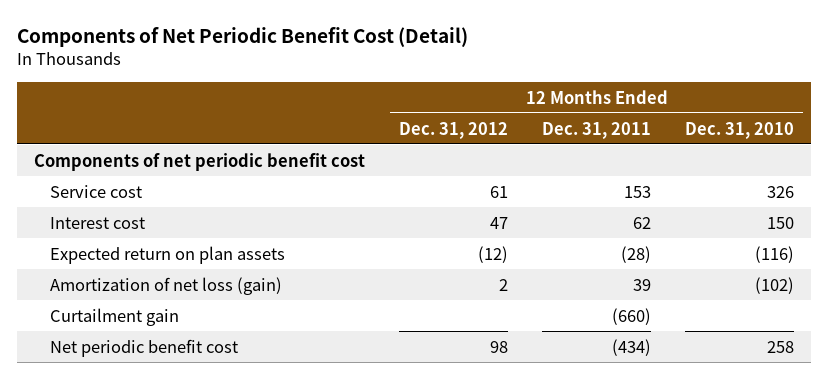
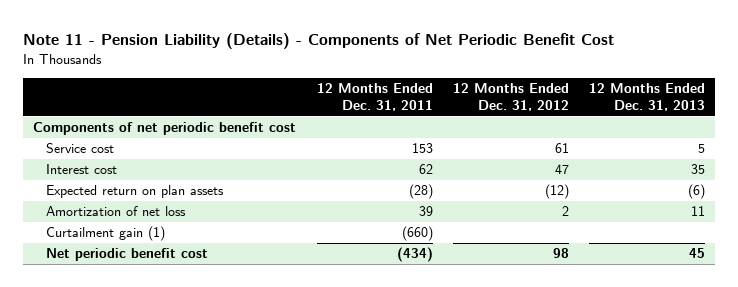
[16,26,468,47] Components of Net Periodic Benefit Cost (Detail) -> [23,32,615,49] Note 11 - Pension Liability (Details) - Components of Net Periodic Benefit Cost
[685,121,795,139] Dec. 31, 2010 -> none
none -> [589,83,706,112] 12 Months Ended Dec. 31, 2013
[49,276,282,295] Amortization of net loss (gain) -> [45,206,186,217] Amortization of net loss
[49,307,179,326] Curtailment gain -> [45,226,165,242] Curtailment gain (1)

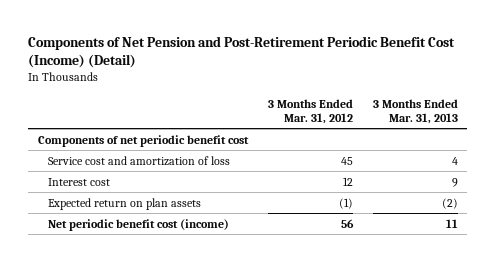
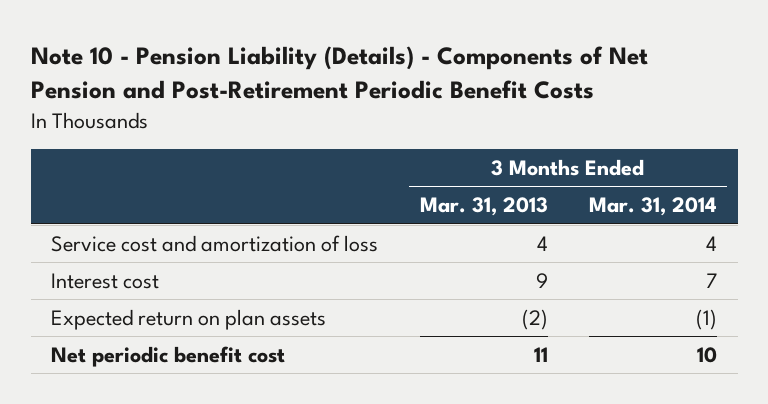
[28,35,456,69] Components of Net Pension and Post-Retirement Periodic Benefit Cost (Income) (Detail) -> [30,46,648,100] Note 10 - Pension Liability (Details) - Components of Net Pension and Post-Retirement Periodic Benefit Costs
[267,98,353,124] 3 Months Ended Mar. 31, 2012 -> none
none -> [589,197,718,217] Mar. 31, 2014
[38,134,250,147] Components of net periodic benefit cost -> none
[47,218,229,231] Net periodic benefit cost (income) -> [51,345,286,367] Net periodic benefit cost

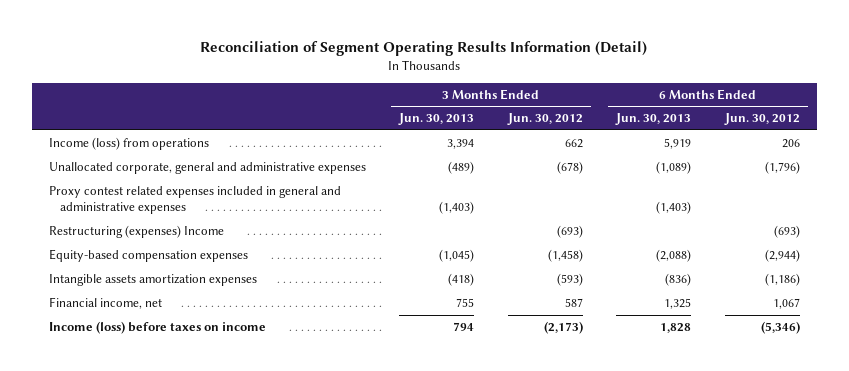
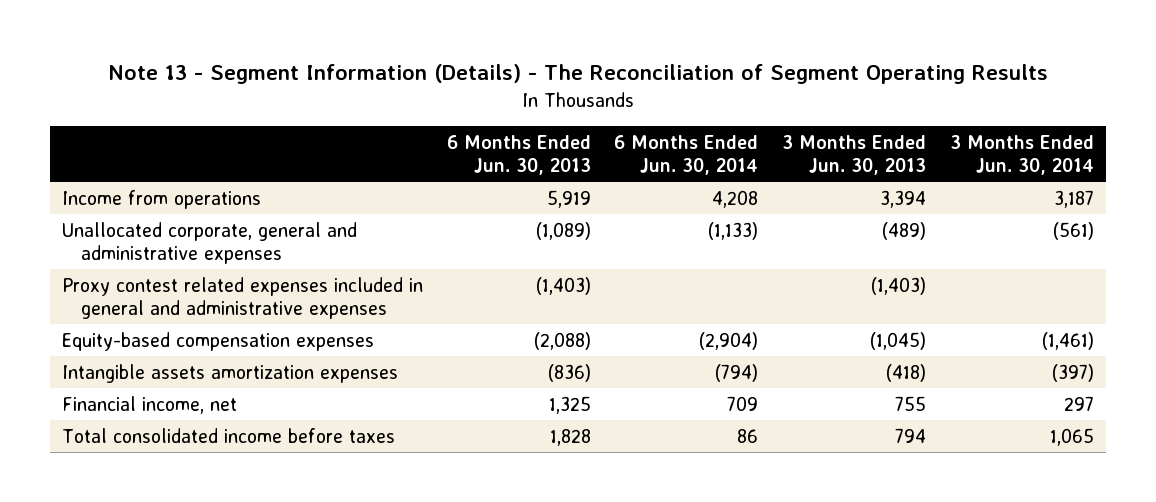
[200,41,648,57] Reconciliation of Segment Operating Results Information (Detail) -> [107,64,1048,85] Note 13 - Segment Information (Details) - The Reconciliation of Segment Operating Results
[506,113,583,126] Jun. 30, 2012 -> none
[723,113,800,126] Jun. 30, 2012 -> none
none -> [614,134,759,175] 6 Months Ended Jun. 30, 2014
none -> [949,134,1094,175] 3 Months Ended Jun. 30, 2014
[48,137,209,151] Income (loss) from operations -> [61,189,261,209] Income from operations
[48,225,224,239] Restructuring (expenses) Income -> none
[48,321,266,335] Income (loss) before taxes on income -> [61,427,395,443] Total consolidated income before taxes

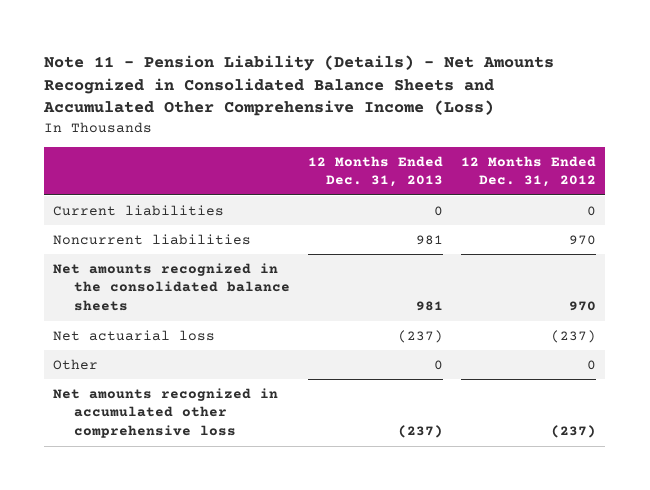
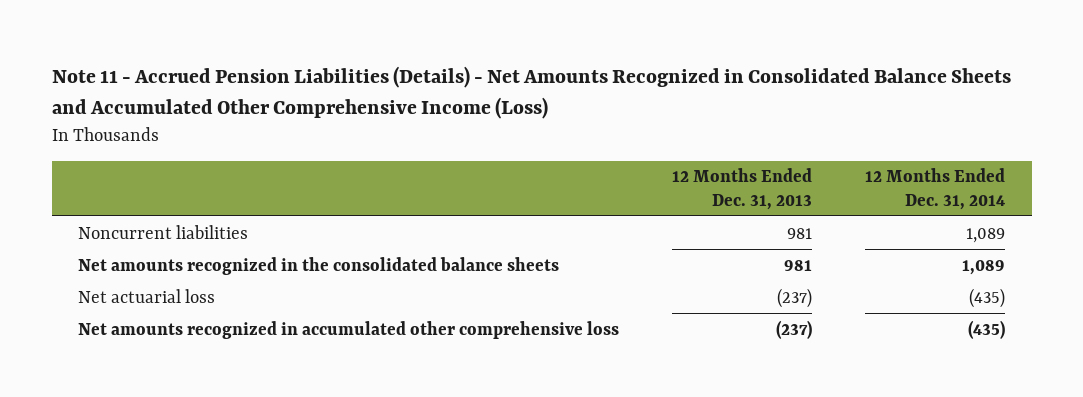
[43,54,555,117] Note 11 - Pension Liability (Details) - Net Amounts Recognized in Consolidated Balance Sheets and Accumulated Other Comprehensive Income (Loss) -> [51,65,1011,119] Note 11 - Accrued Pension Liabilities (Details) - Net Amounts Recognized in Consolidated Balance Sheets and Accumulated Other Comprehensive Income (Loss)
[461,155,597,188] 12 Months Ended Dec. 31, 2012 -> none
none -> [865,168,1006,210] 12 Months Ended Dec. 31, 2014
[53,204,225,216] Current liabilities -> none
[53,358,99,370] Other -> none

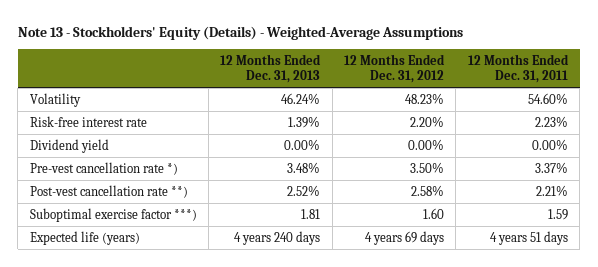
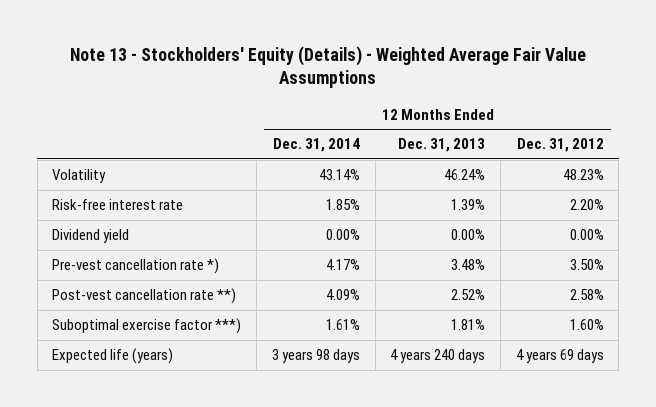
[17,25,463,40] Note 13 - Stockholders' Equity (Details) - Weighted-Average Assumptions -> [70,45,587,89] Note 13 - Stockholders' Equity (Details) - Weighted Average Fair Value Assumptions
[467,54,569,83] 12 Months Ended Dec. 31, 2011 -> none
none -> [272,138,360,153] Dec. 31, 2014
[301,208,321,219] 1.81 -> [451,319,486,331] 1.81%
[423,207,445,219] 1.60 -> [569,319,604,331] 1.60%

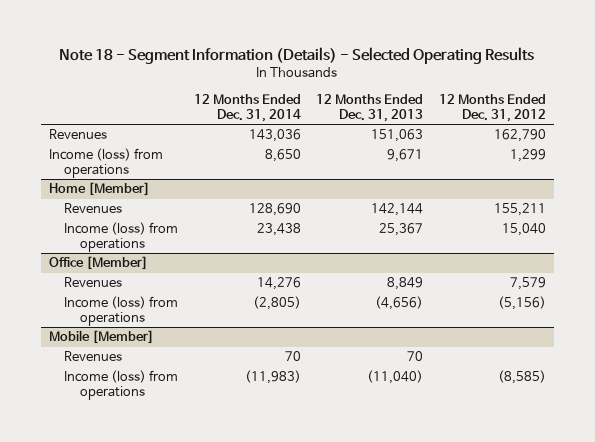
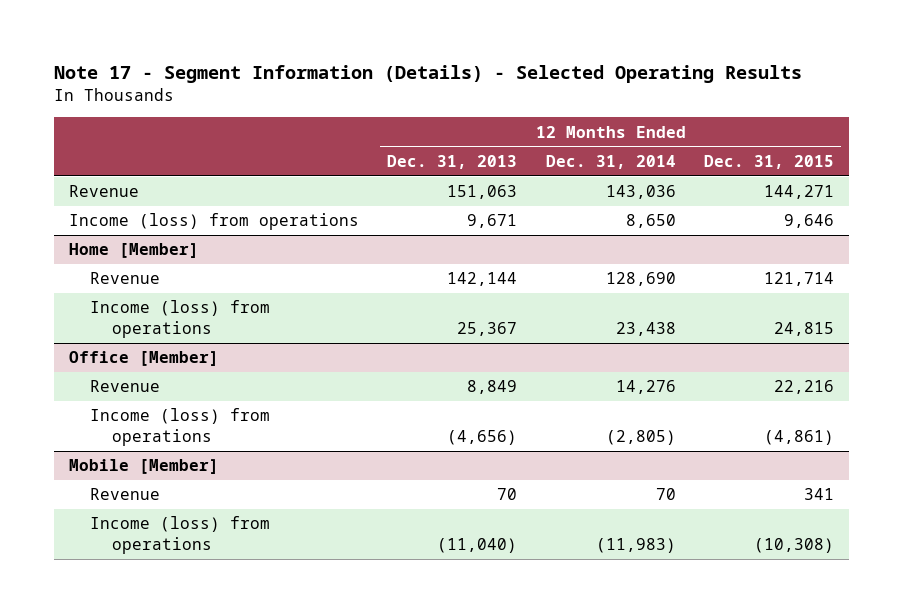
[59,47,535,65] Note 18 - Segment Information (Details) - Selected Operating Results -> [54,65,803,84] Note 17 - Segment Information (Details) - Selected Operating Results
[438,93,546,122] 12 Months Ended Dec. 31, 2012 -> none
none -> [704,154,835,169] Dec. 31, 2015
[48,129,107,140] Revenues -> [68,185,139,198] Revenue
[64,203,123,214] Revenues -> [90,272,161,285] Revenue
[64,277,123,288] Revenues -> [90,380,161,393] Revenue
[64,351,123,362] Revenues -> [90,488,161,501] Revenue

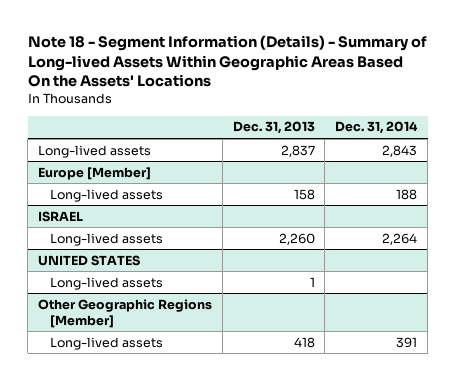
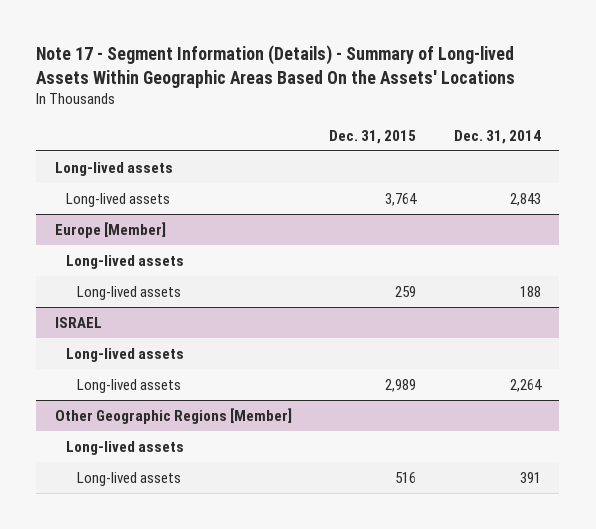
[27,35,427,88] Note 18 - Segment Information (Details) - Summary of Long-lived Assets Within Geographic Areas Based On the Assets' Locations -> [36,45,516,88] Note 17 - Segment Information (Details) - Summary of Long-lived Assets Within Geographic Areas Based On the Assets' Locations
[232,121,315,135] Dec. 31, 2013 -> none
none -> [329,129,417,144] Dec. 31, 2015
none -> [55,162,174,177] Long-lived assets
none -> [65,255,184,270] Long-lived assets
[38,254,141,266] UNITED STATES -> none
[49,232,163,246] Long-lived assets -> [76,379,181,394] Long-lived assets
none -> [65,441,184,456] Long-lived assets

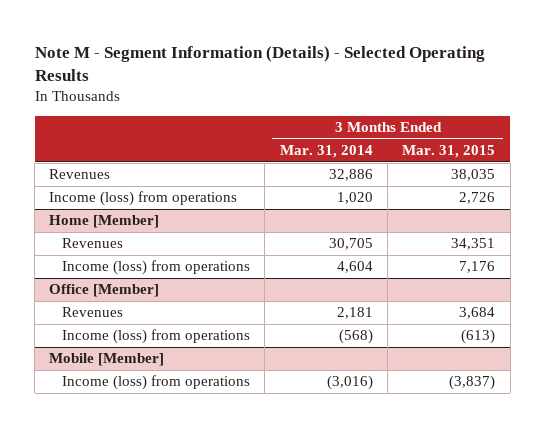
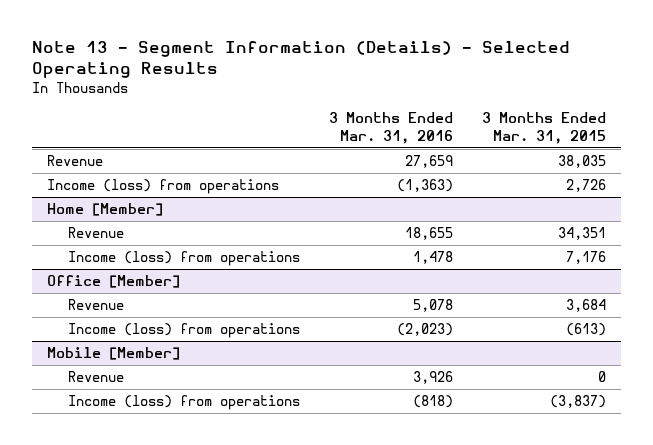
[34,45,485,81] Note M - Segment Information (Details) - Selected Operating Results -> [31,41,570,79] Note 13 - Segment Information (Details) - Selected Operating Results
[279,144,373,158] Mar. 31, 2014 -> none
none -> [328,112,453,145] 3 Months Ended Mar. 31, 2016
[49,169,111,180] Revenues -> [46,154,103,166] Revenue
[62,238,124,249] Revenues -> [67,226,124,238] Revenue
[62,307,124,318] Revenues -> [67,298,124,310] Revenue
none -> [67,370,124,382] Revenue

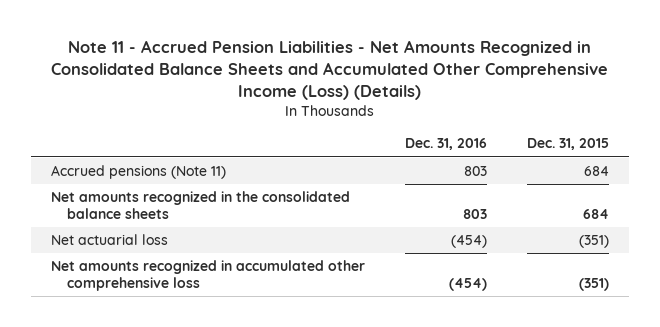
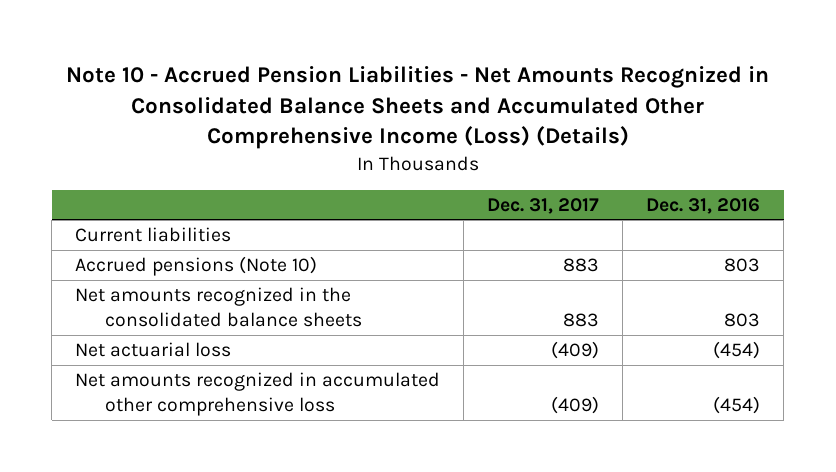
[51,39,609,100] Note 11 - Accrued Pension Liabilities - Net Amounts Recognized in Consolidated Balance Sheets and Accumulated Other Comprehensive Income (Loss) (Details) -> [65,66,769,150] Note 10 - Accrued Pension Liabilities - Net Amounts Recognized in Consolidated Balance Sheets and Accumulated Other Comprehensive Income (Loss) (Details)
[527,138,610,151] Dec. 31, 2015 -> none
none -> [487,197,600,214] Dec. 31, 2017
none -> [75,227,232,243] Current liabilities
[50,165,226,180] Accrued pensions (Note 11) -> [75,256,318,277] Accrued pensions (Note 10)

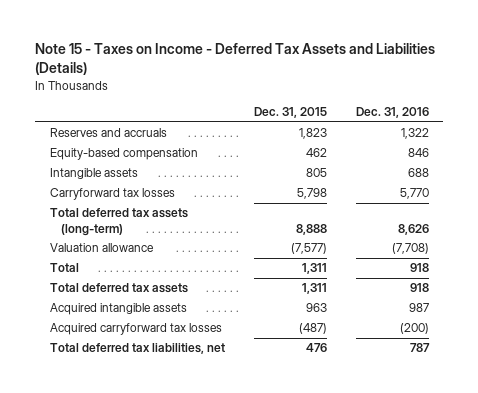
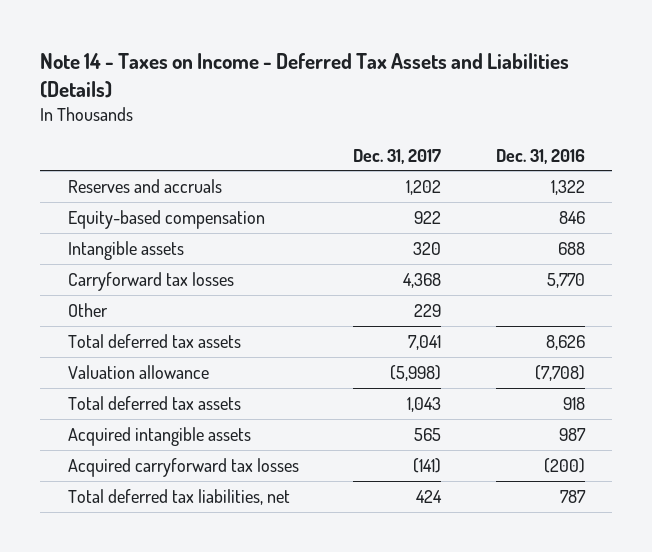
[35,43,436,76] Note 15 - Taxes on Income - Deferred Tax Assets and Liabilities (Details) -> [40,52,570,98] Note 14 - Taxes on Income - Deferred Tax Assets and Liabilities (Details)
[253,107,327,119] Dec. 31, 2015 -> none
none -> [353,148,442,164] Dec. 31, 2017
none -> [67,302,108,317] Other
[49,208,188,236] Total deferred tax assets (long-term) -> [67,333,241,348] Total deferred tax assets
[49,263,79,273] Total -> none

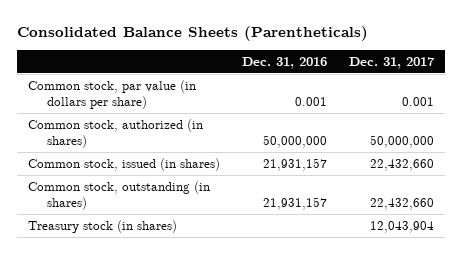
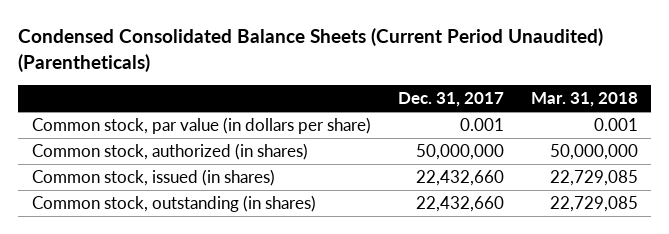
[17,26,369,42] Consolidated Balance Sheets (Parentheticals) -> [18,28,604,72] Condensed Consolidated Balance Sheets (Current Period Unaudited) (Parentheticals)
[241,57,327,70] Dec. 31, 2016 -> none
none -> [530,92,638,108] Mar. 31, 2018
[27,219,177,233] Treasury stock (in shares) -> none

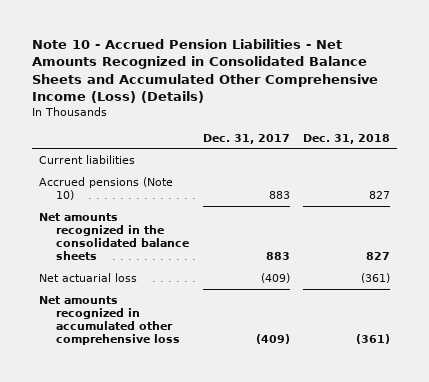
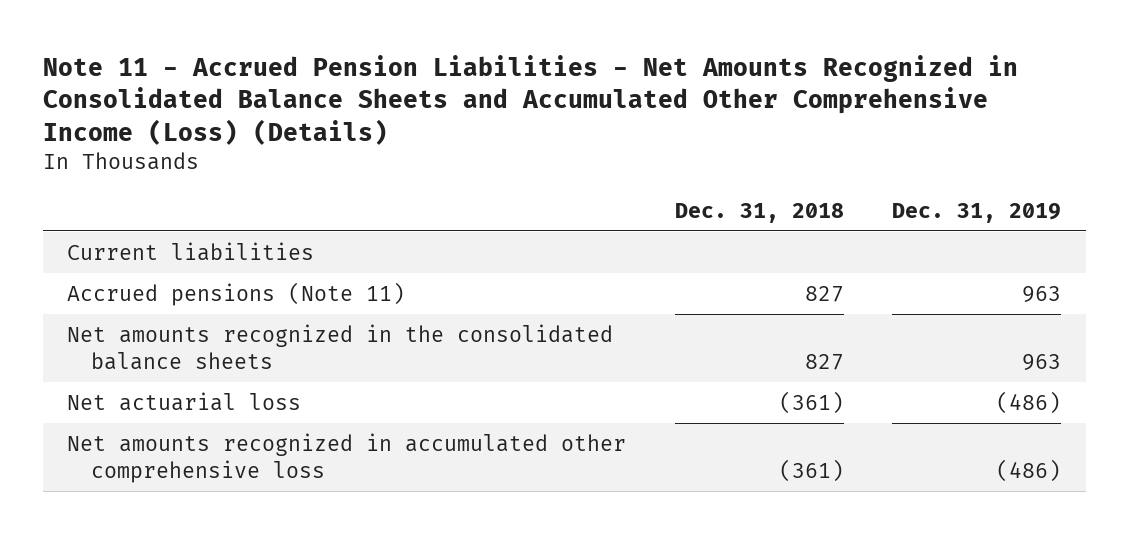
[31,39,378,103] Note 10 - Accrued Pension Liabilities - Net Amounts Recognized in Consolidated Balance Sheets and Accumulated Other Comprehensive Income (Loss) (Details) -> [43,54,1019,145] Note 11 - Accrued Pension Liabilities - Net Amounts Recognized in Consolidated Balance Sheets and Accumulated Other Comprehensive Income (Loss) (Details)
[202,133,290,144] Dec. 31, 2017 -> none
none -> [892,202,1062,223] Dec. 31, 2019
[38,176,173,200] Accrued pensions (Note 10) -> [67,281,406,306] Accrued pensions (Note 11)

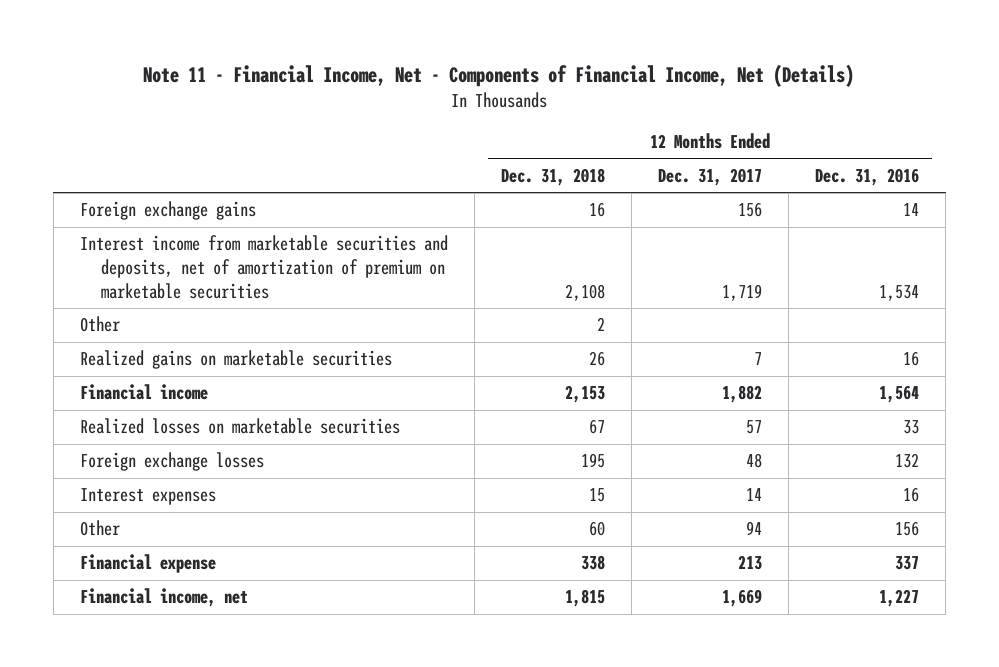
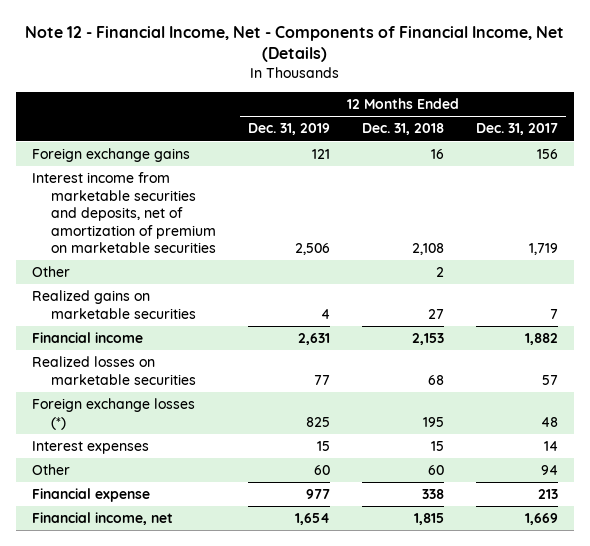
[143,63,855,87] Note 11 - Financial Income, Net - Components of Financial Income, Net (Details) -> [25,25,565,63] Note 12 - Financial Income, Net - Components of Financial Income, Net (Details)
[815,167,920,186] Dec. 31, 2016 -> none
none -> [247,123,330,136] Dec. 31, 2019
[588,351,605,367] 26 -> [427,308,444,319] 27
[588,419,605,435] 67 -> [427,374,444,385] 68
[79,452,264,472] Foreign exchange losses -> [32,398,196,430] Foreign exchange losses (*)

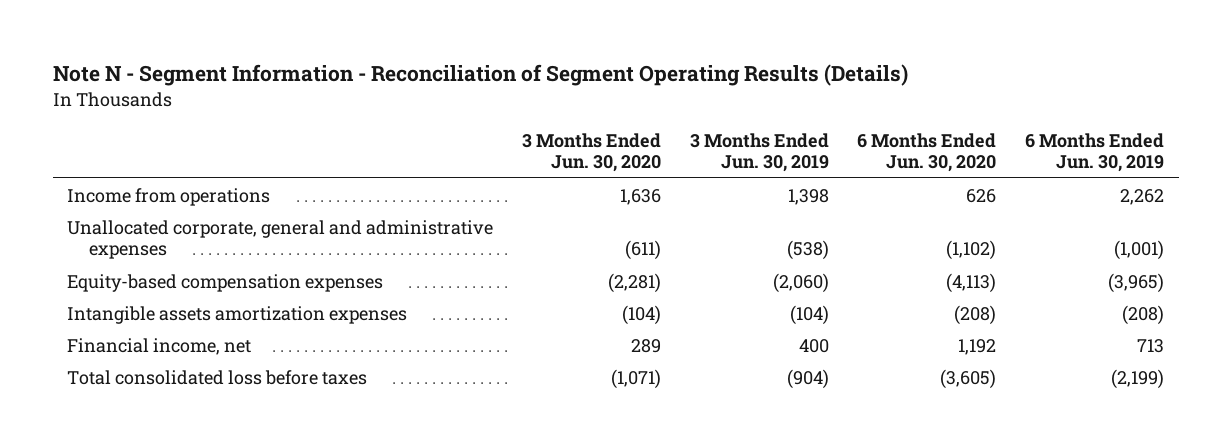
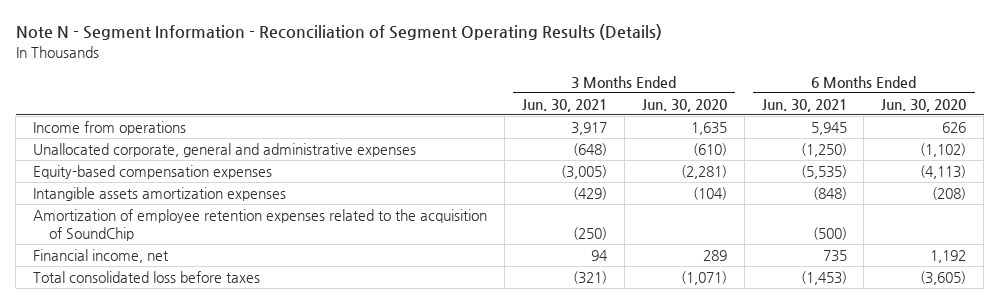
[689,132,829,173] 3 Months Ended Jun. 30, 2019 -> none
[1025,132,1165,173] 6 Months Ended Jun. 30, 2019 -> none
none -> [521,98,607,112] Jun. 30, 2021
none -> [761,98,847,112] Jun. 30, 2021
[619,188,661,205] 1,636 -> [690,121,727,135] 1,635
[624,240,661,261] (611) -> [692,142,727,156] (610)
none -> [33,208,488,242] Amortization of employee retention expenses related to the acquisition of SoundChip

